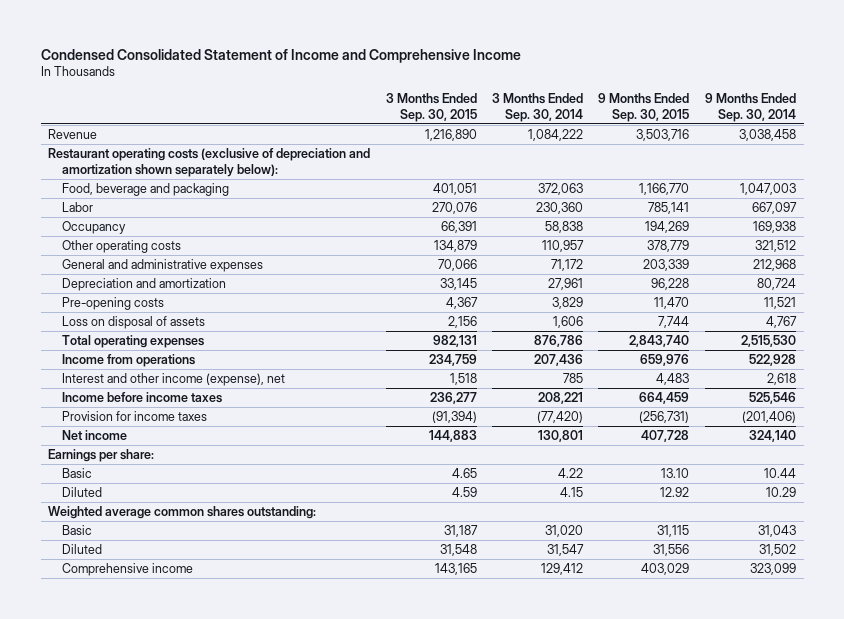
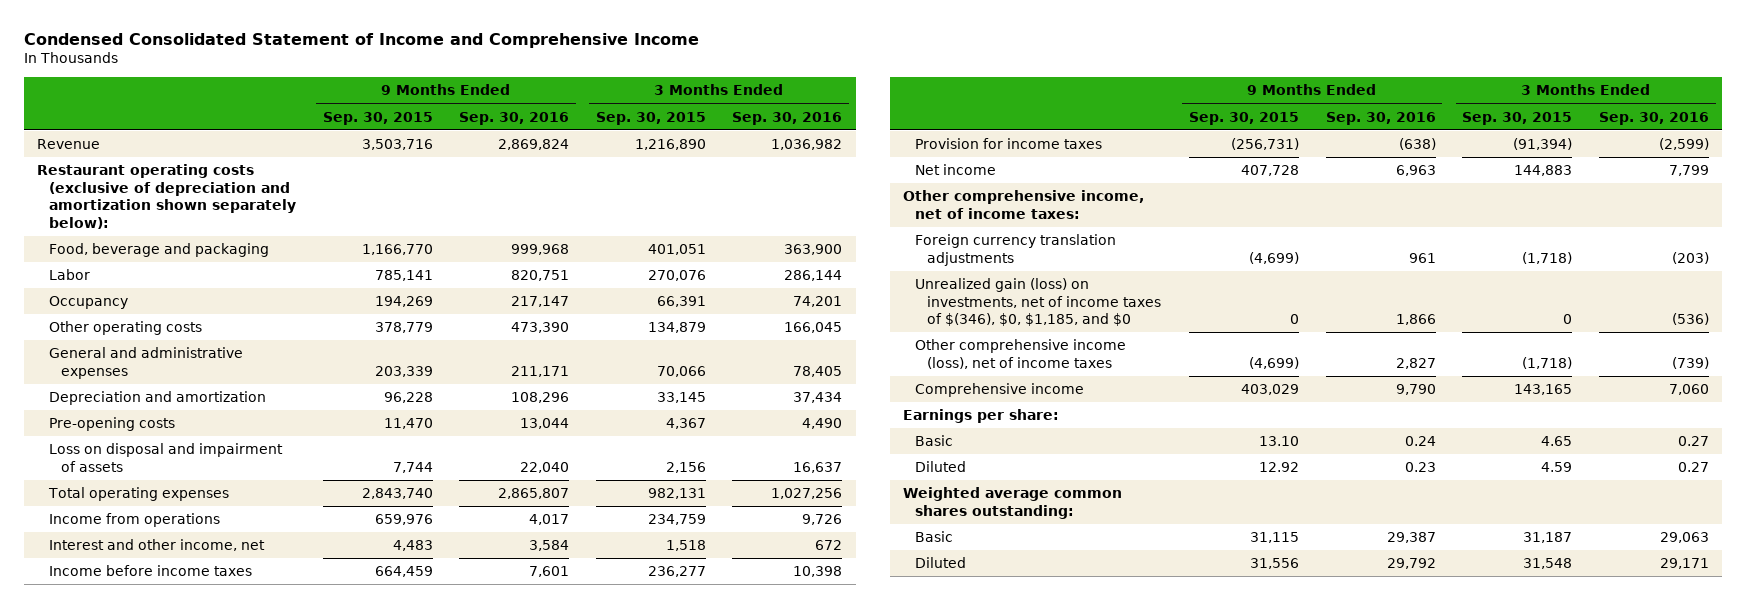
[492,92,584,122] 3 Months Ended Sep. 30, 2014 -> none
[704,92,796,122] 9 Months Ended Sep. 30, 2014 -> none
none -> [459,111,570,125] Sep. 30, 2016
none -> [732,111,843,125] Sep. 30, 2016
[62,316,206,330] Loss on disposal of assets -> [49,443,284,472] Loss on disposal and impairment of assets
[62,373,286,387] Interest and other income (expense), net -> [49,539,266,552] Interest and other income, net
none -> [903,190,1145,219] Other comprehensive income, net of income taxes:
none -> [915,234,1117,266] Foreign currency translation adjustments
none -> [915,278,1162,327] Unrealized gain (loss) on investments, net of income taxes of $(346), $0, $1,185, and $0
none -> [915,339,1127,369] Other comprehensive income (loss), net of income taxes
[62,563,194,577] Comprehensive income -> [915,383,1085,398] Comprehensive income

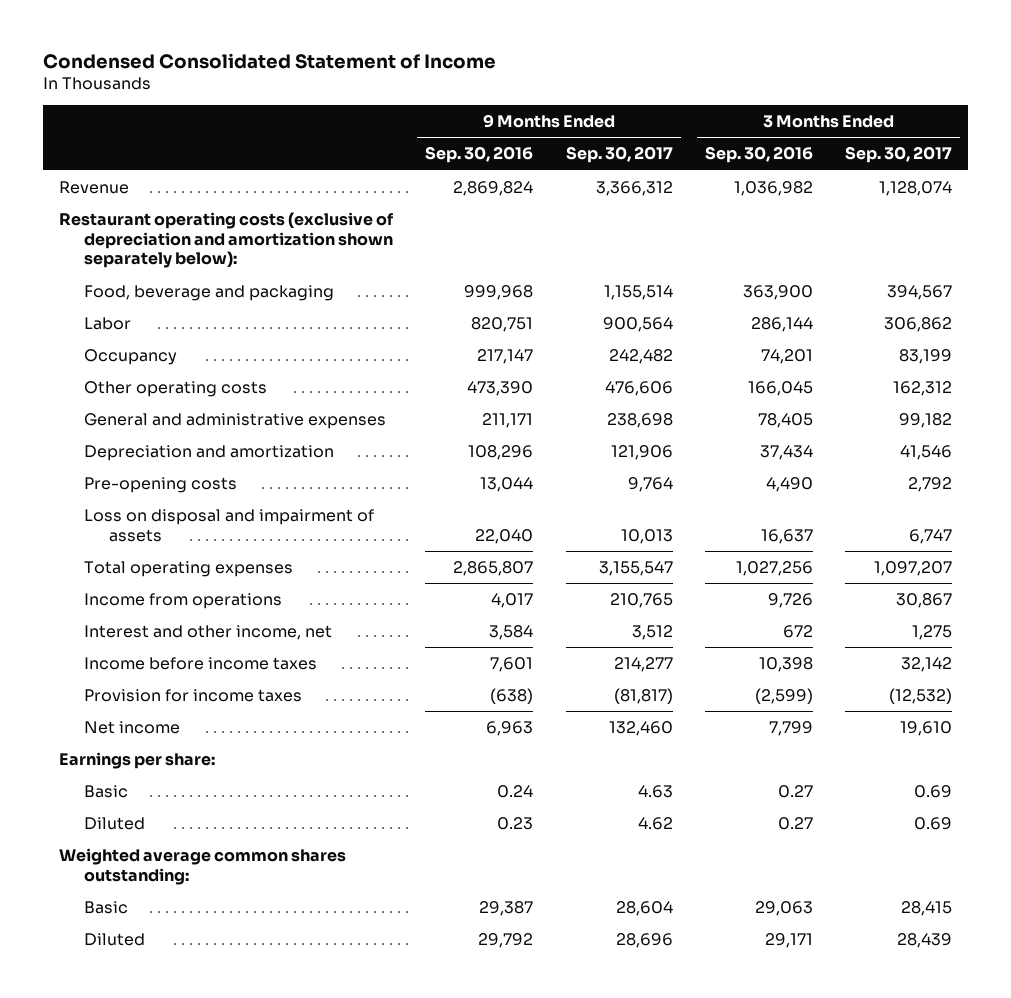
[23,32,699,48] Condensed Consolidated Statement of Income and Comprehensive Income -> [42,52,496,69] Condensed Consolidated Statement of Income
[322,111,433,125] Sep. 30, 2015 -> none
[595,111,706,125] Sep. 30, 2015 -> none
none -> [565,146,673,164] Sep. 30, 2017
none -> [845,146,953,164] Sep. 30, 2017
[903,190,1145,219] Other comprehensive income, net of income taxes: -> none
[915,234,1117,266] Foreign currency translation adjustments -> none
[915,278,1162,327] Unrealized gain (loss) on investments, net of income taxes of $(346), $0, $1,185, and $0 -> none
[915,339,1127,369] Other comprehensive income (loss), net of income taxes -> none
[915,383,1085,398] Comprehensive income -> none

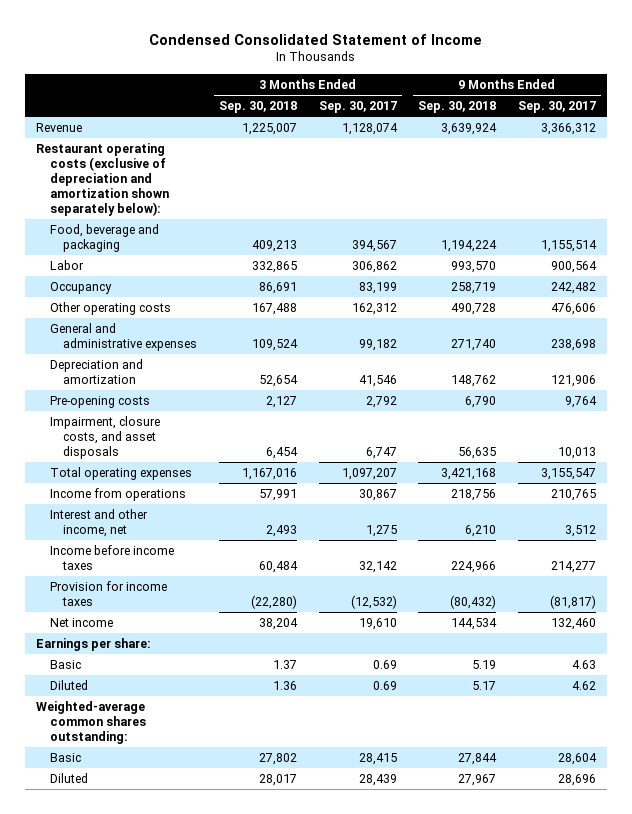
[425,146,534,164] Sep. 30, 2016 -> none
[704,146,813,164] Sep. 30, 2016 -> none
none -> [219,101,298,114] Sep. 30, 2018
none -> [418,101,497,114] Sep. 30, 2018
[83,508,374,542] Loss on disposal and impairment of assets -> [49,416,160,459] Impairment, closure costs, and asset disposals
[58,847,346,885] Weighted average common shares outstanding: -> [35,701,146,744] Weighted-average common shares outstanding:

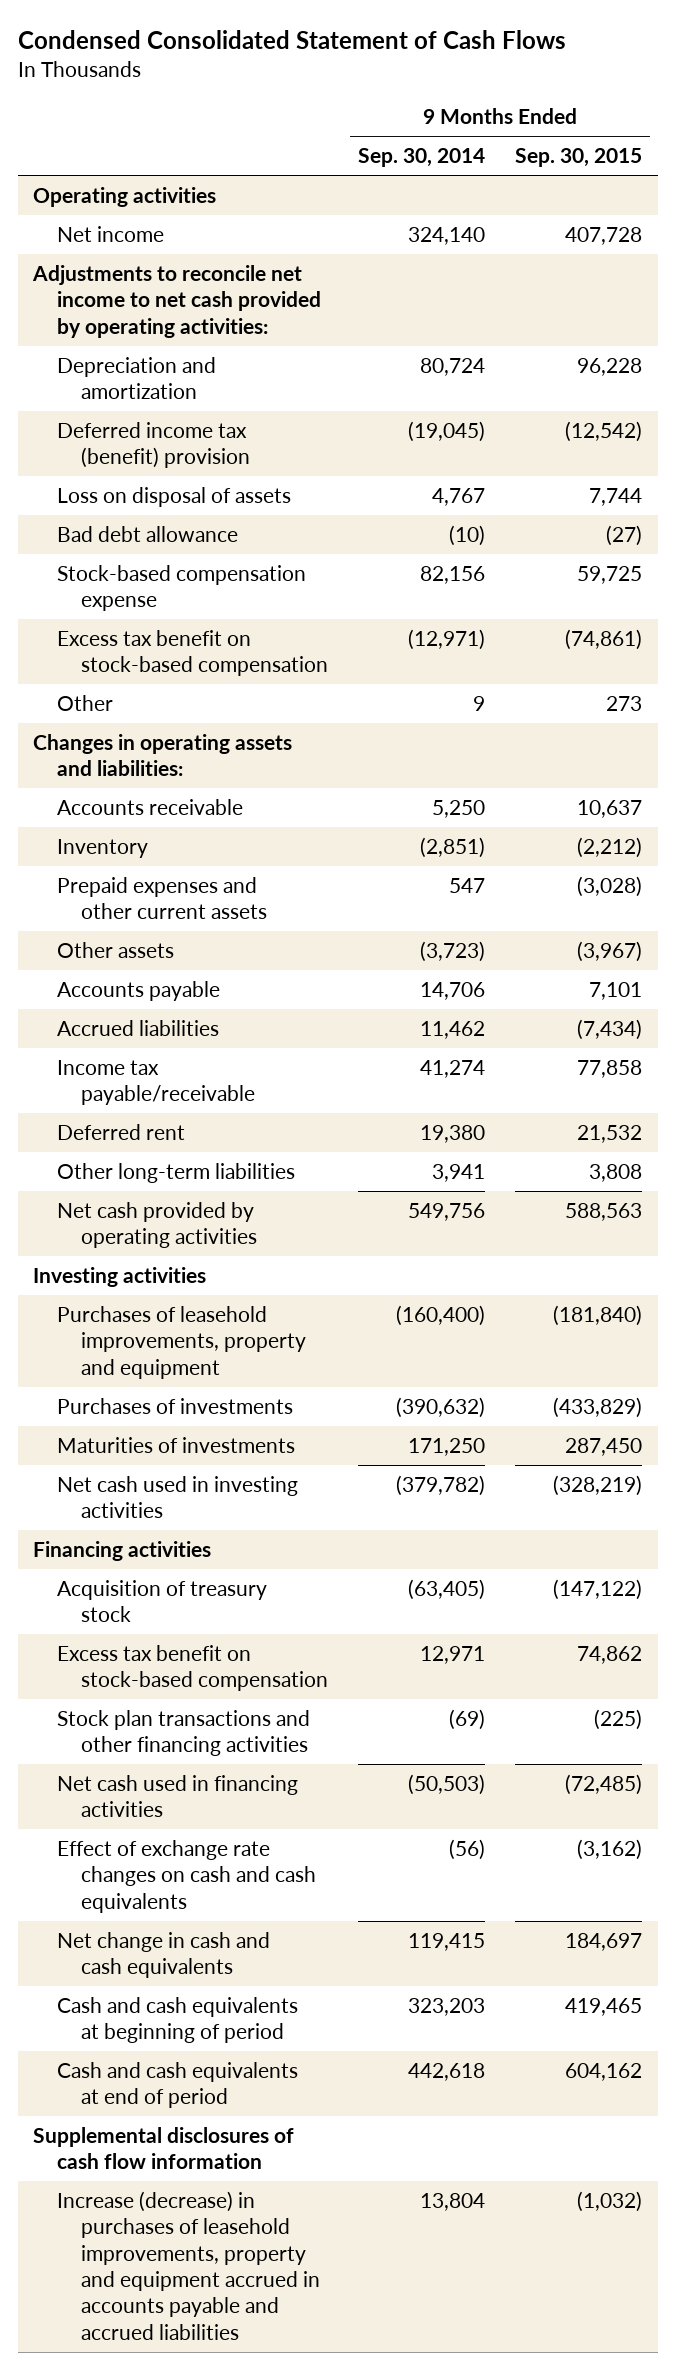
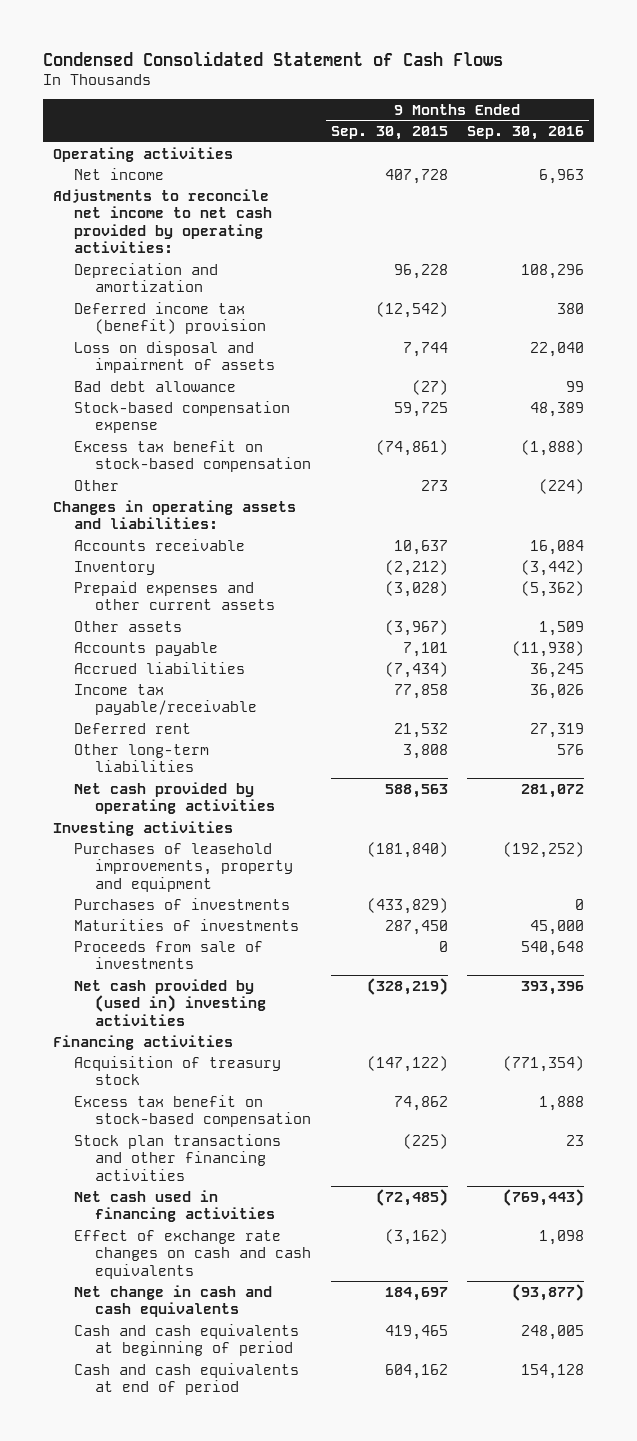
[358,148,486,168] Sep. 30, 2014 -> none
none -> [466,126,584,141] Sep. 30, 2016
[56,486,291,507] Loss on disposal of assets -> [74,340,276,374] Loss on disposal and impairment of assets
none -> [74,940,264,970] Proceeds from sale of investments
[56,1475,298,1519] Net cash used in investing activities -> [74,978,267,1026] Net cash provided by (used in) investing activities
[32,2126,294,2170] Supplemental disclosures of cash flow information -> none
[56,2190,320,2340] Increase (decrease) in purchases of leasehold improvements, property and equipment accrued in accounts payable and accrued liabilities -> none

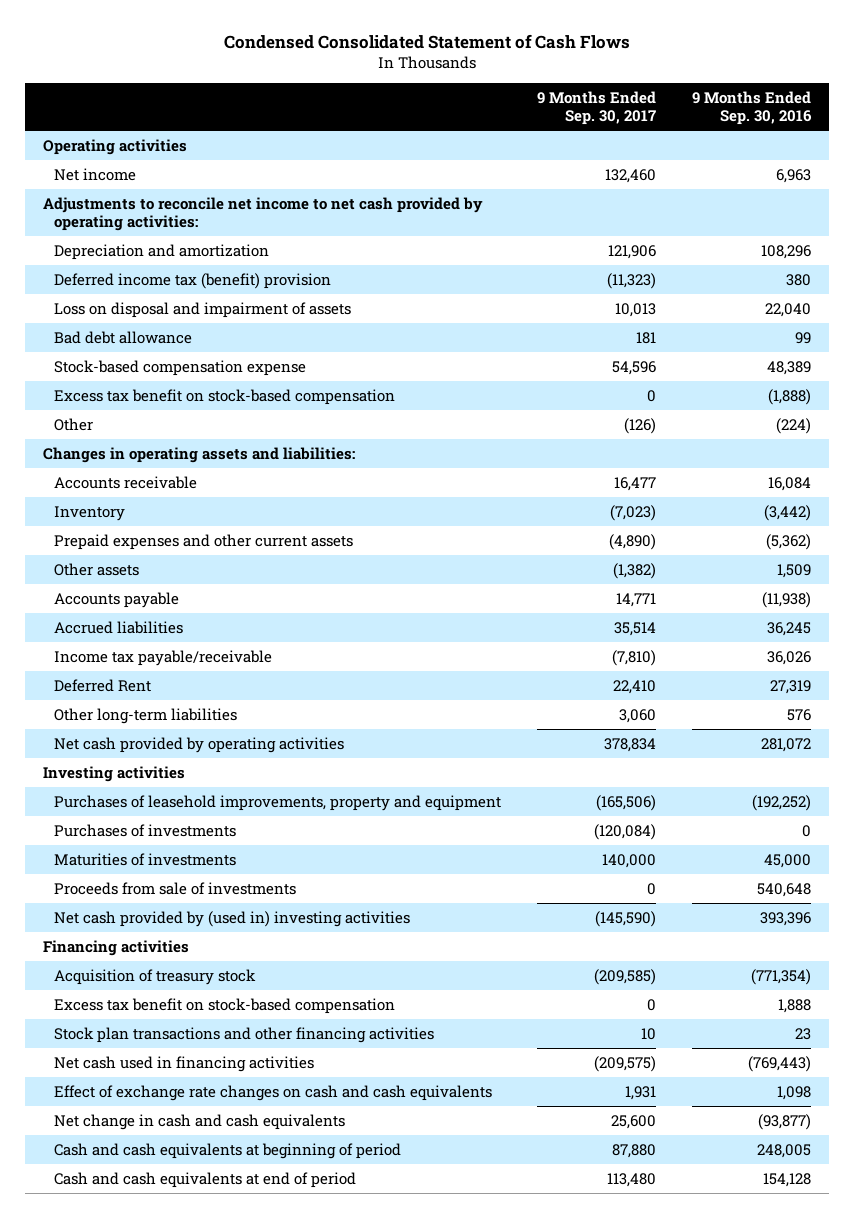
[330,126,448,141] Sep. 30, 2015 -> none
none -> [537,90,657,126] 9 Months Ended Sep. 30, 2017
[74,722,192,734] Deferred rent -> [54,678,152,692] Deferred Rent

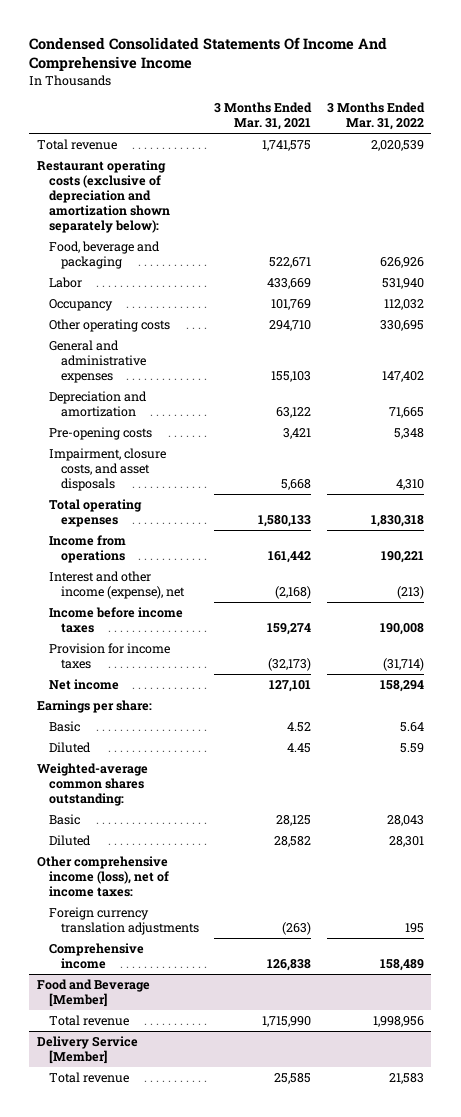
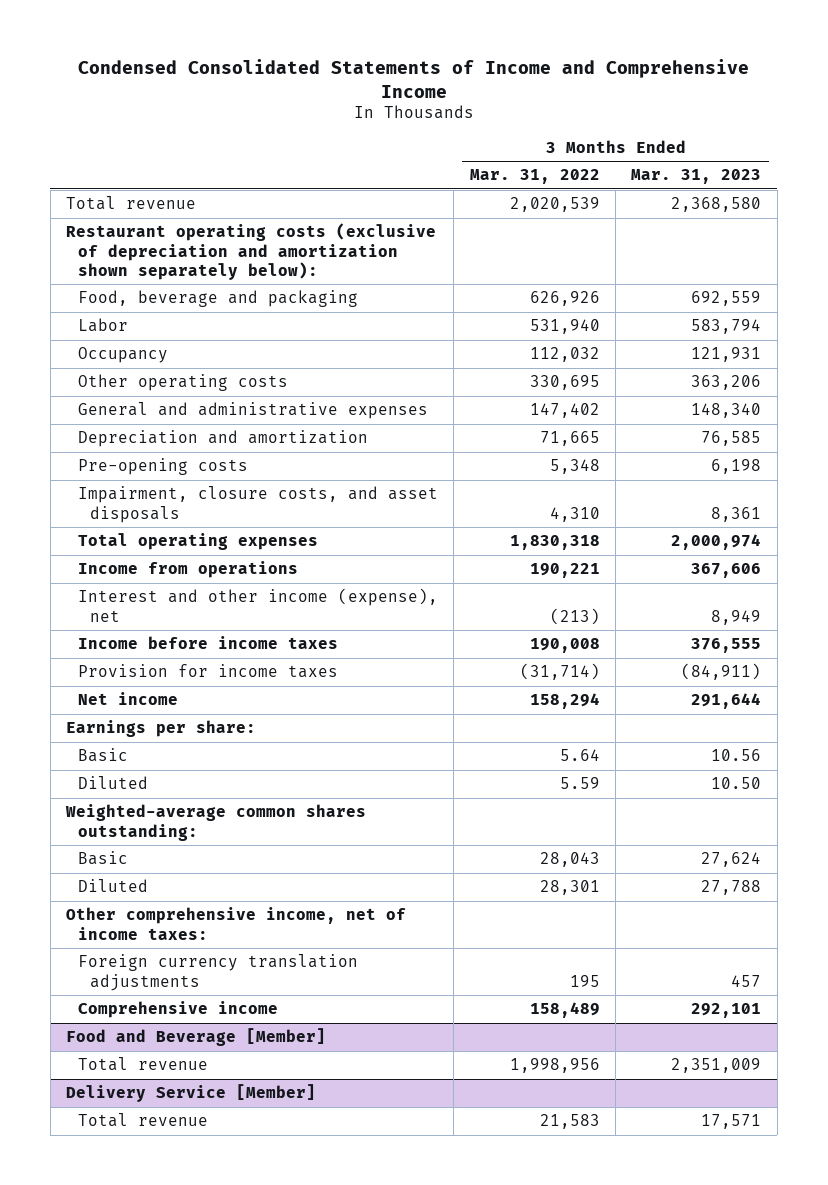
[29,36,388,72] Condensed Consolidated Statements Of Income And Comprehensive Income -> [77,59,749,98] Condensed Consolidated Statements of Income and Comprehensive Income
[214,102,313,131] 3 Months Ended Mar. 31, 2021 -> none
none -> [631,169,762,185] Mar. 31, 2023
[36,855,169,898] Other comprehensive income (loss), net of income taxes: -> [66,907,407,940] Other comprehensive income, net of income taxes:

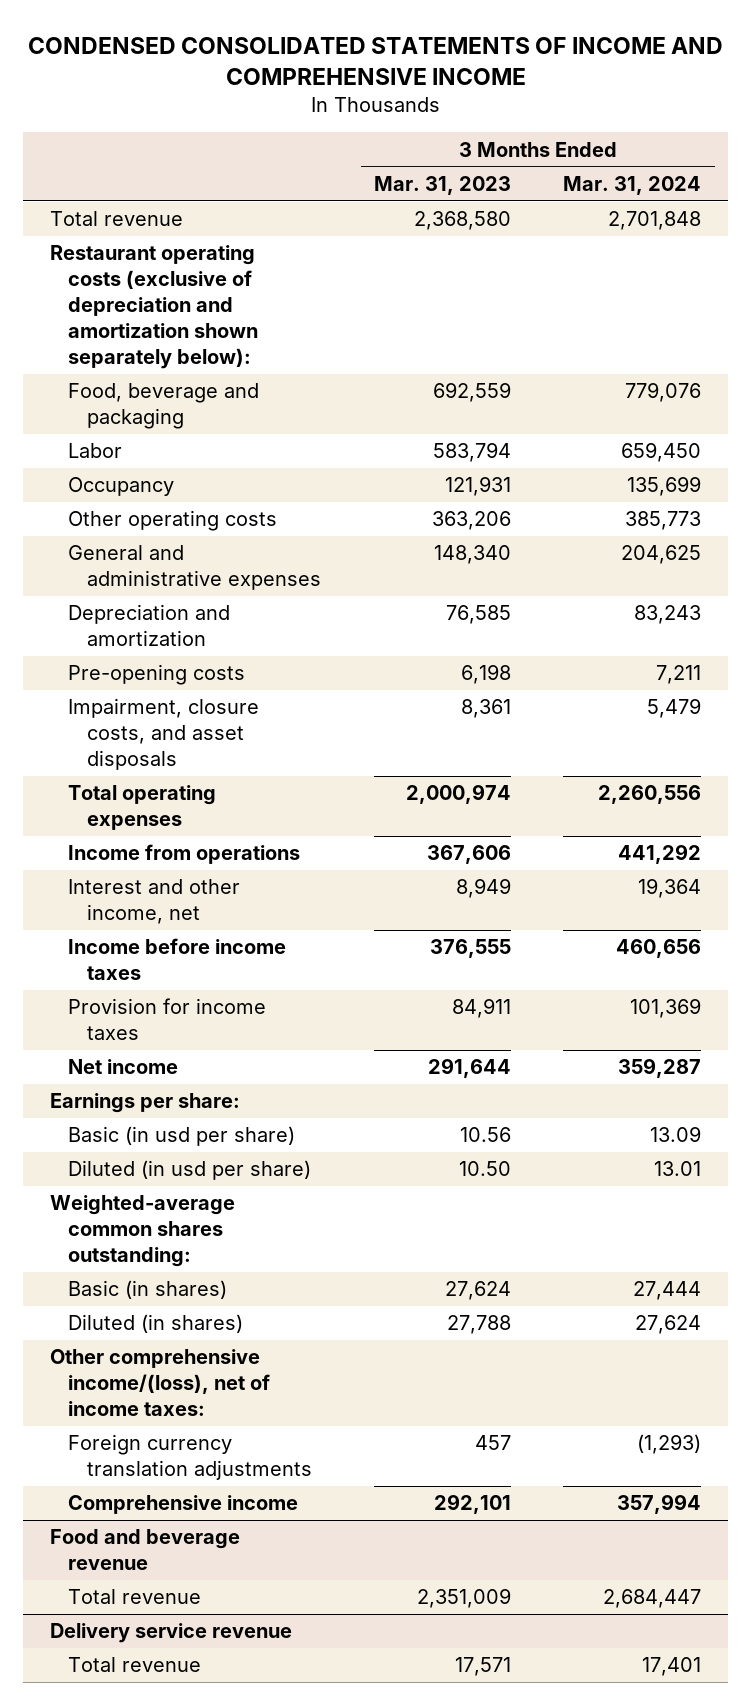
[77,59,749,98] Condensed Consolidated Statements of Income and Comprehensive Income -> [27,37,723,86] CONDENSED CONSOLIDATED STATEMENTS OF INCOME AND COMPREHENSIVE INCOME
[469,169,600,185] Mar. 31, 2022 -> none
none -> [563,176,702,196] Mar. 31, 2024
[78,588,439,622] Interest and other income (expense), net -> [68,879,241,925] Interest and other income, net
[681,663,762,681] (84,911) -> [451,998,511,1019] 84,911
[78,748,129,763] Basic -> [68,1126,296,1147] Basic (in usd per share)
[78,776,149,790] Diluted -> [68,1160,312,1181] Diluted (in usd per share)
[78,851,129,866] Basic -> [68,1280,228,1300] Basic (in shares)
[78,879,149,893] Diluted -> [68,1314,244,1334] Diluted (in shares)
[66,907,407,940] Other comprehensive income, net of income taxes: -> [49,1349,271,1417] Other comprehensive income/(loss), net of income taxes:
[66,1028,327,1047] Food and Beverage [Member] -> [49,1529,240,1571] Food and beverage revenue
[66,1084,317,1103] Delivery Service [Member] -> [49,1623,292,1644] Delivery service revenue

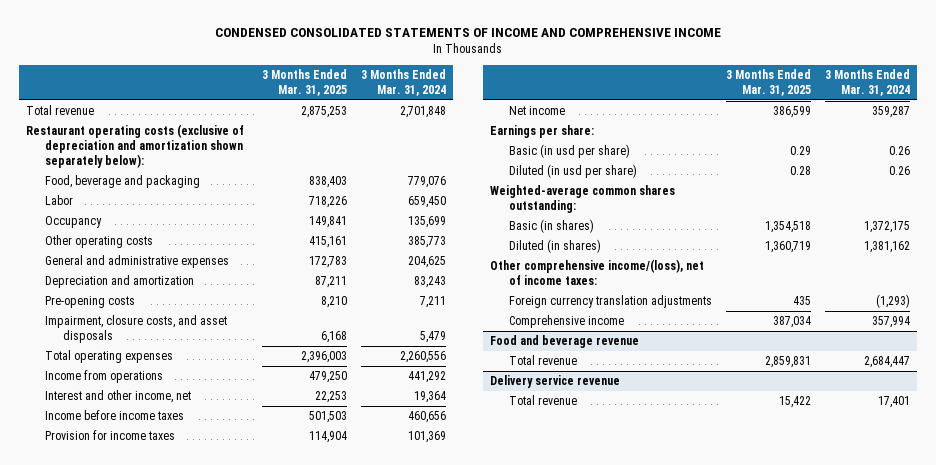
[373,176,511,196] Mar. 31, 2023 -> none
none -> [261,69,347,97] 3 Months Ended Mar. 31, 2025
[650,1126,702,1143] 13.09 -> [889,146,911,156] 0.26
[654,1161,702,1177] 13.01 -> [889,166,911,176] 0.26
[633,1281,702,1301] 27,444 -> [864,221,911,234] 1,372,175
[635,1315,702,1335] 27,624 -> [864,241,911,254] 1,381,162

